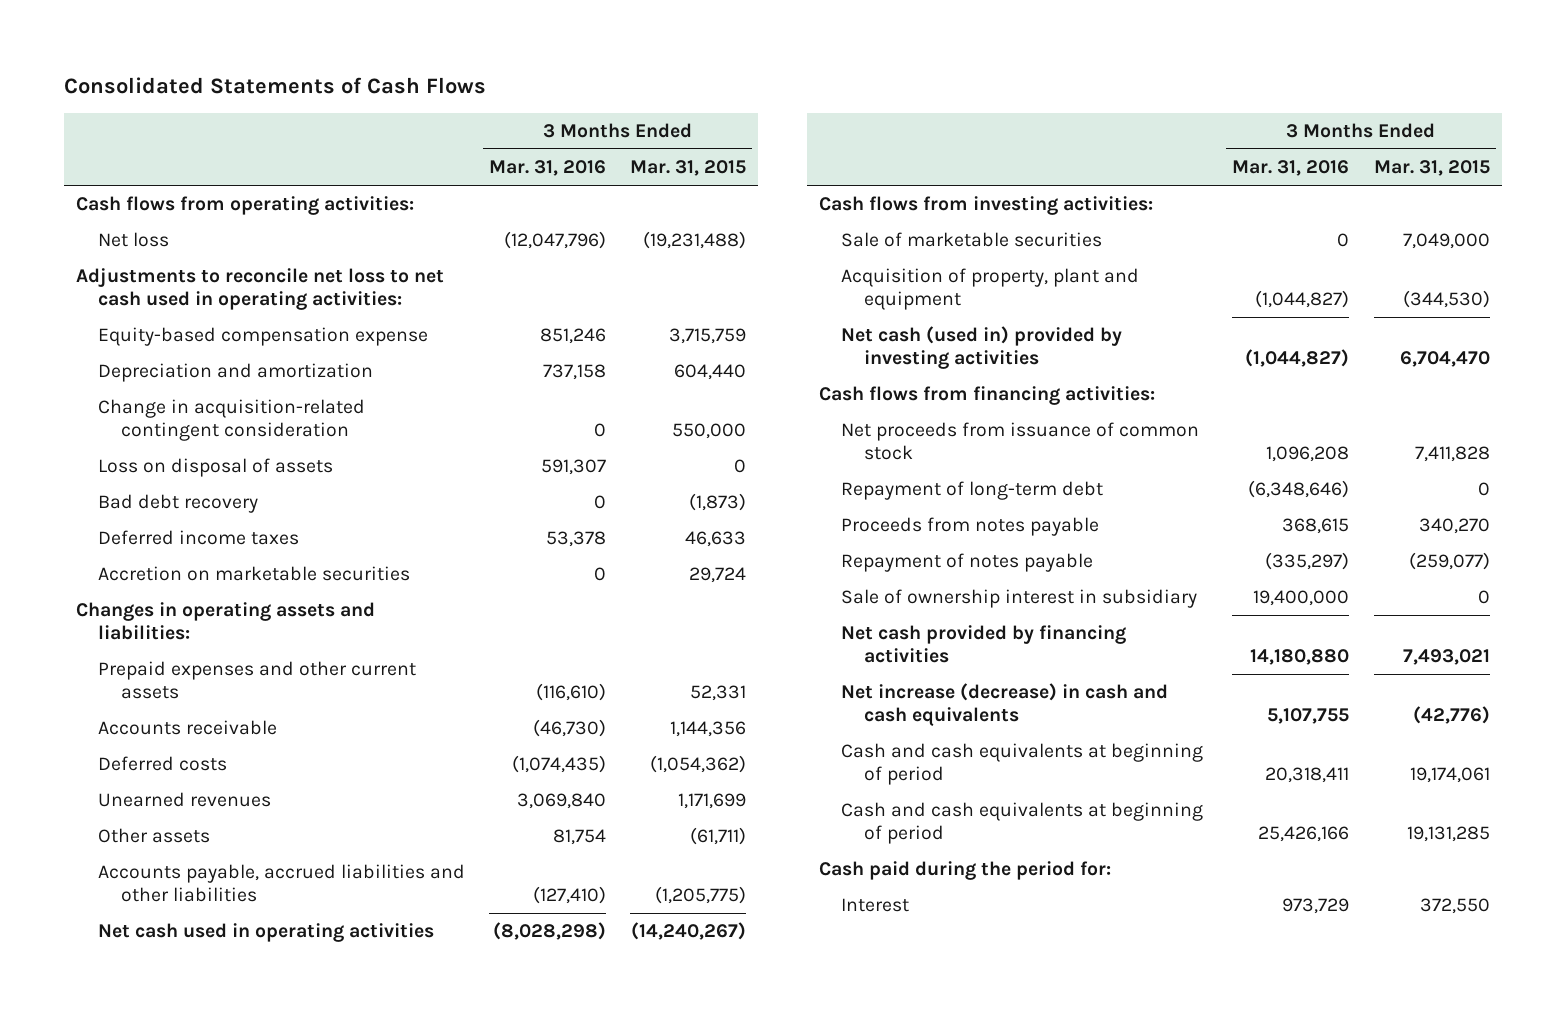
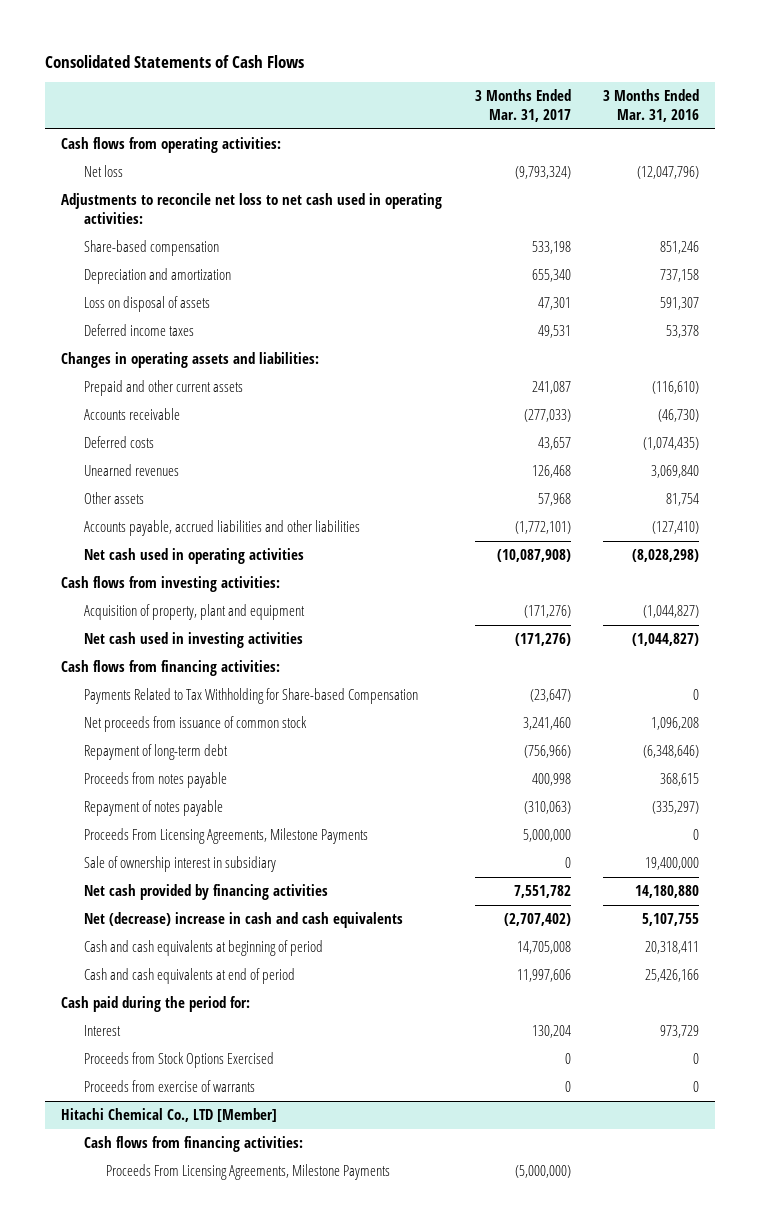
[630,160,747,177] Mar. 31, 2015 -> none
none -> [474,89,571,122] 3 Months Ended Mar. 31, 2017
[98,327,429,347] Equity-based compensation expense -> [83,240,219,257] Share-based compensation
[98,399,366,442] Change in acquisition-related contingent consideration -> none
[98,494,259,514] Bad debt recovery -> none
[98,566,411,582] Accretion on marketable securities -> none
[98,661,417,700] Prepaid expenses and other current assets -> [83,380,243,397] Prepaid and other current assets
[841,232,1103,248] Sale of marketable securities -> none
[841,326,1123,370] Net cash (used in) provided by investing activities -> [83,632,303,649] Net cash used in investing activities
none -> [83,688,418,705] Payments Related to Tax Withholding for Share-based Compensation
none -> [83,828,368,845] Proceeds From Licensing Agreements, Milestone Payments
[841,683,1169,727] Net increase (decrease) in cash and cash equivalents -> [83,912,403,929] Net (decrease) increase in cash and cash equivalents
[841,802,1204,845] Cash and cash equivalents at beginning of period -> [83,968,295,985] Cash and cash equivalents at end of period
none -> [83,1052,274,1069] Proceeds from Stock Options Exercised
none -> [83,1080,255,1093] Proceeds from exercise of warrants
none -> [61,1108,278,1123] Hitachi Chemical Co., LTD [Member]
none -> [83,1136,303,1153] Cash flows from financing activities:
none -> [106,1164,391,1181] Proceeds From Licensing Agreements, Milestone Payments

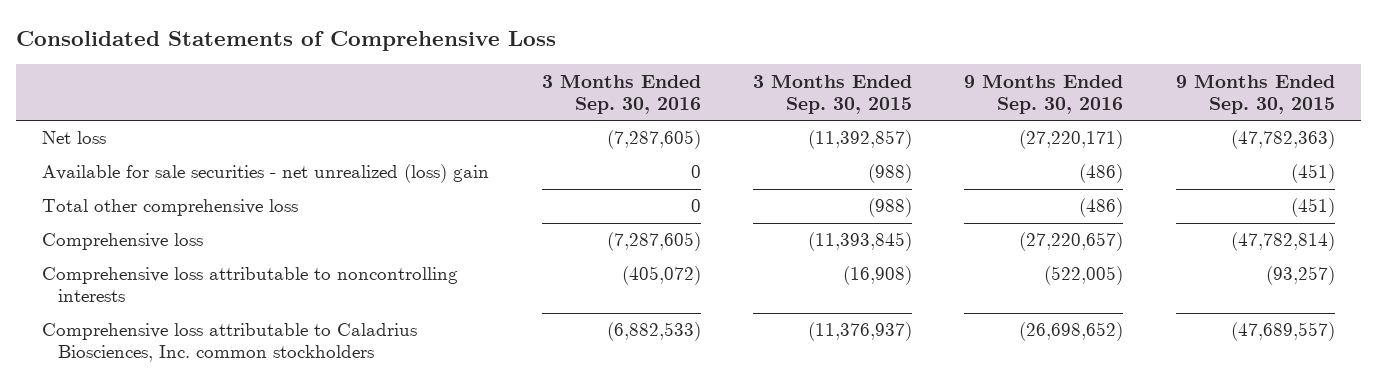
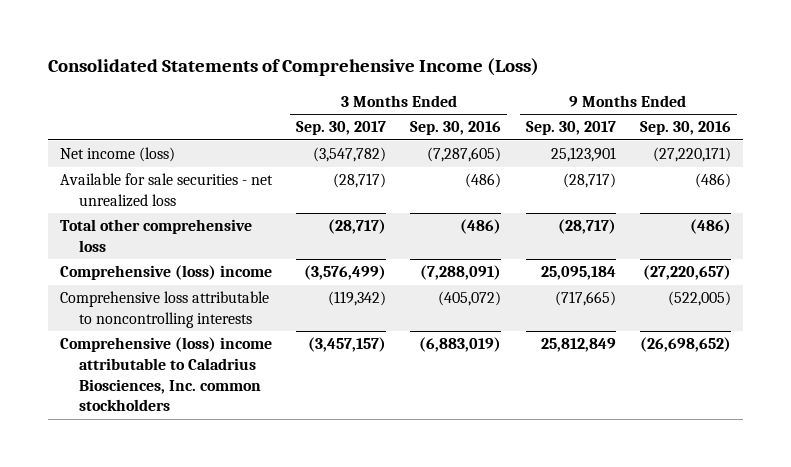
[16,30,557,51] Consolidated Statements of Comprehensive Loss -> [47,58,539,77] Consolidated Statements of Comprehensive Income (Loss)
[753,73,913,114] 3 Months Ended Sep. 30, 2015 -> none
[1175,73,1335,114] 9 Months Ended Sep. 30, 2015 -> none
none -> [296,121,387,136] Sep. 30, 2017
none -> [525,121,616,136] Sep. 30, 2017
[42,131,107,145] Net loss -> [59,147,175,163] Net income (loss)
[42,164,490,184] Available for sale securities - net unrealized (loss) gain -> [59,173,273,207] Available for sale securities - net unrealized loss
[690,165,701,179] 0 -> [465,173,502,189] (486)
[690,199,701,213] 0 -> [460,219,502,235] (486)
[42,233,204,251] Comprehensive loss -> [59,265,272,281] Comprehensive (loss) income
[606,232,701,252] (7,287,605) -> [420,265,502,281] (7,288,091)
[42,323,418,363] Comprehensive loss attributable to Caladrius Biosciences, Inc. common stockholders -> [59,337,272,412] Comprehensive (loss) income attributable to Caladrius Biosciences, Inc. common stockholders
[606,322,701,342] (6,882,533) -> [419,337,502,353] (6,883,019)

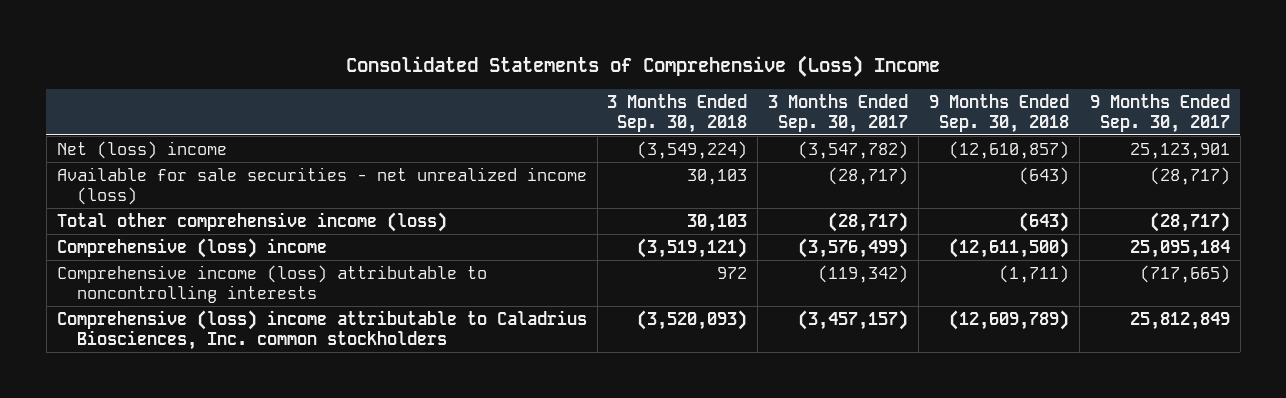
[47,58,539,77] Consolidated Statements of Comprehensive Income (Loss) -> [346,55,941,78] Consolidated Statements of Comprehensive (Loss) Income
[410,121,502,136] Sep. 30, 2016 -> none
[639,121,731,136] Sep. 30, 2016 -> none
none -> [607,93,748,133] 3 Months Ended Sep. 30, 2018
none -> [928,93,1069,133] 9 Months Ended Sep. 30, 2018
[59,147,175,163] Net income (loss) -> [56,140,227,159] Net (loss) income
[59,173,273,207] Available for sale securities - net unrealized loss -> [56,166,587,205] Available for sale securities - net unrealized income (loss)
[59,219,252,252] Total other comprehensive loss -> [56,211,447,232] Total other comprehensive income (loss)
[59,291,269,328] Comprehensive loss attributable to noncontrolling interests -> [56,264,487,303] Comprehensive income (loss) attributable to noncontrolling interests

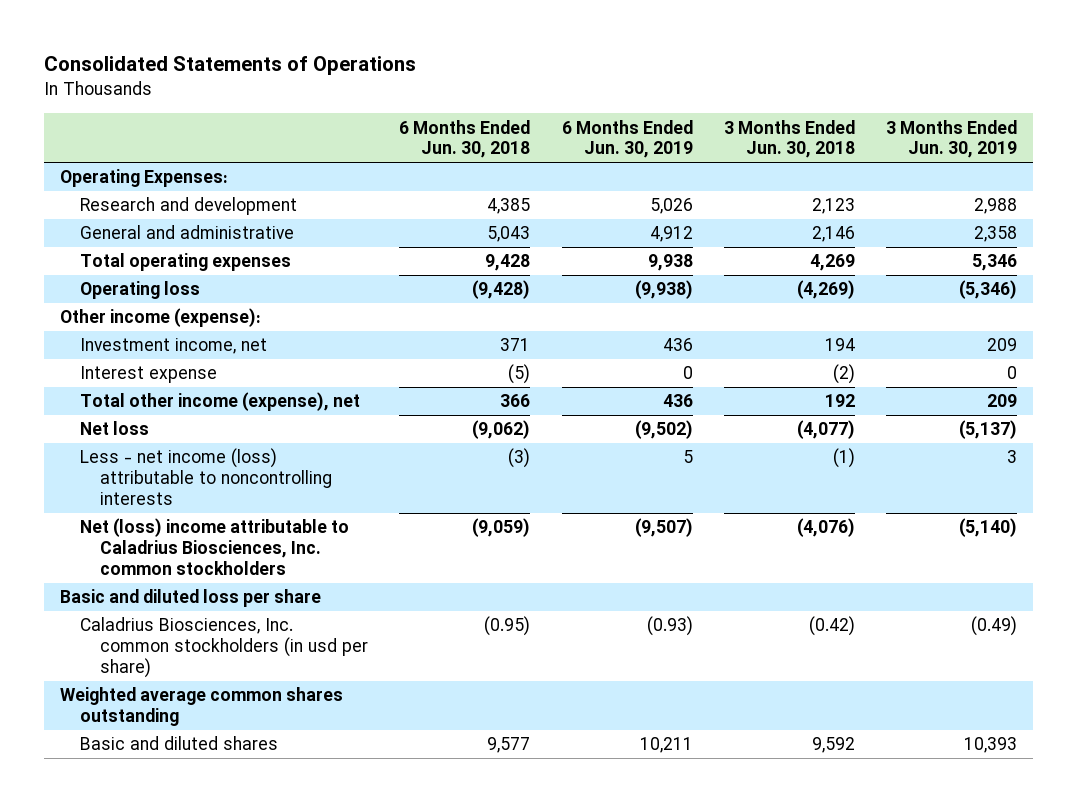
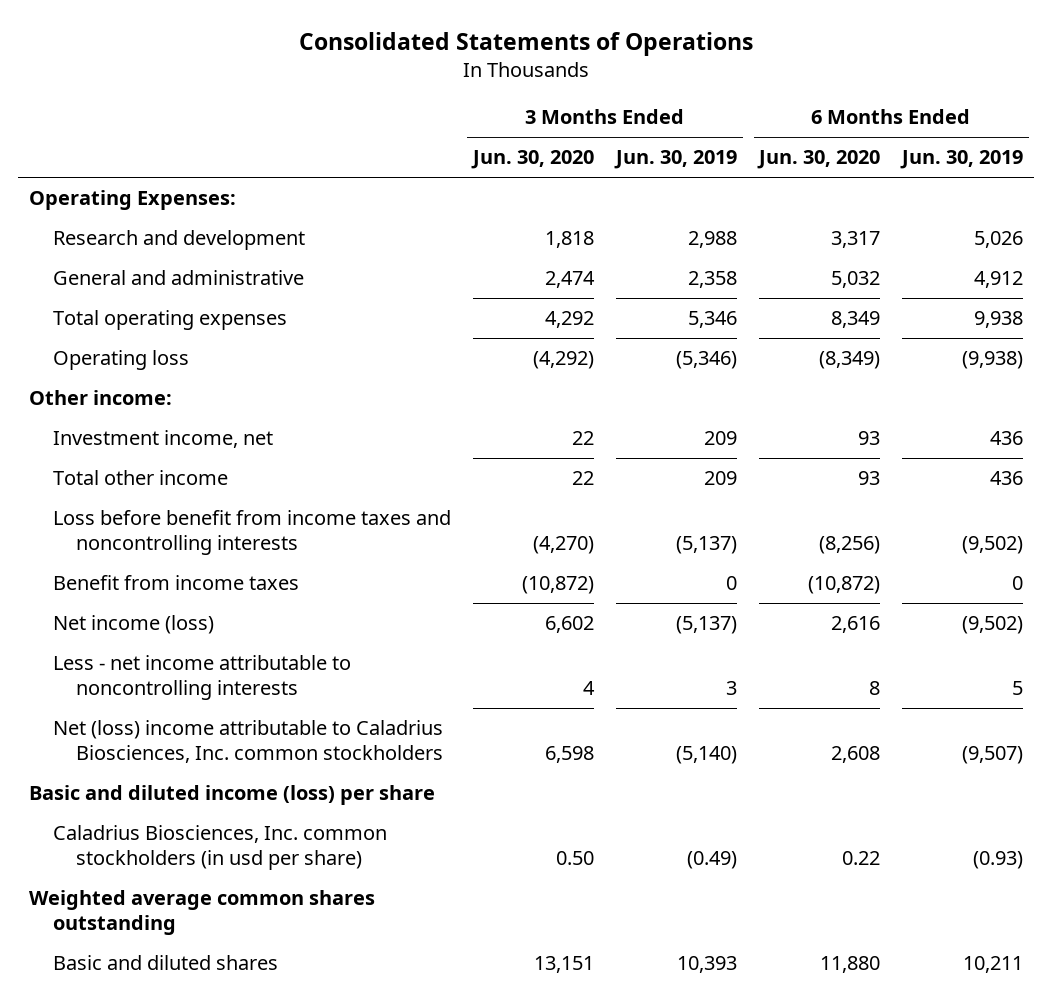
[399,119,531,159] 6 Months Ended Jun. 30, 2018 -> none
[723,119,855,159] 3 Months Ended Jun. 30, 2018 -> none
none -> [470,150,594,170] Jun. 30, 2020
none -> [757,150,881,170] Jun. 30, 2020
[59,308,261,328] Other income (expense): -> [29,390,173,406] Other income:
[79,366,217,384] Interest expense -> none
[79,392,360,412] Total other income (expense), net -> [52,470,228,486] Total other income
none -> [52,510,451,555] Loss before benefit from income taxes and noncontrolling interests
none -> [52,575,299,591] Benefit from income taxes
[79,421,149,436] Net loss -> [52,615,214,635] Net income (loss)
[79,448,332,505] Less - net income (loss) attributable to noncontrolling interests -> [52,655,351,700] Less - net income attributable to noncontrolling interests
[59,589,321,608] Basic and diluted loss per share -> [29,785,436,806] Basic and diluted income (loss) per share

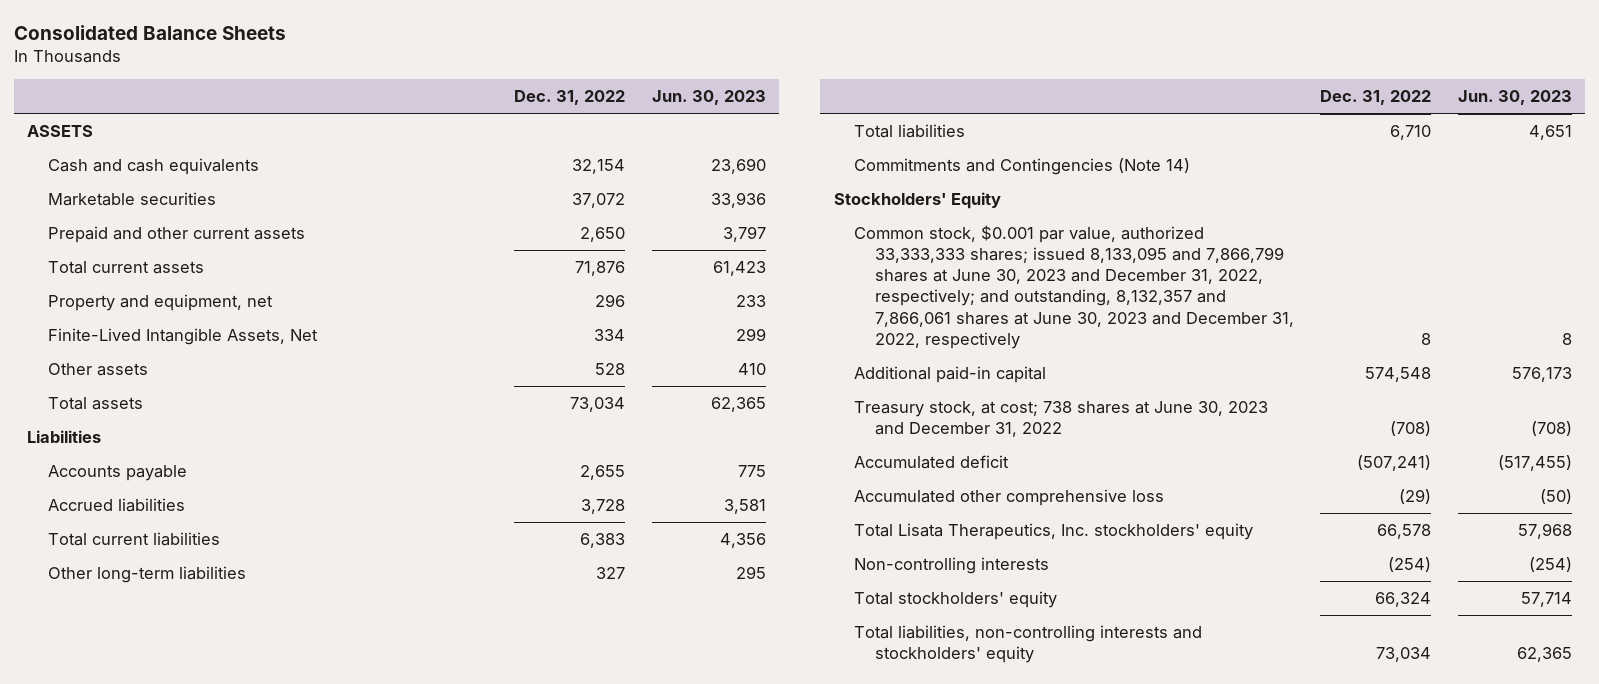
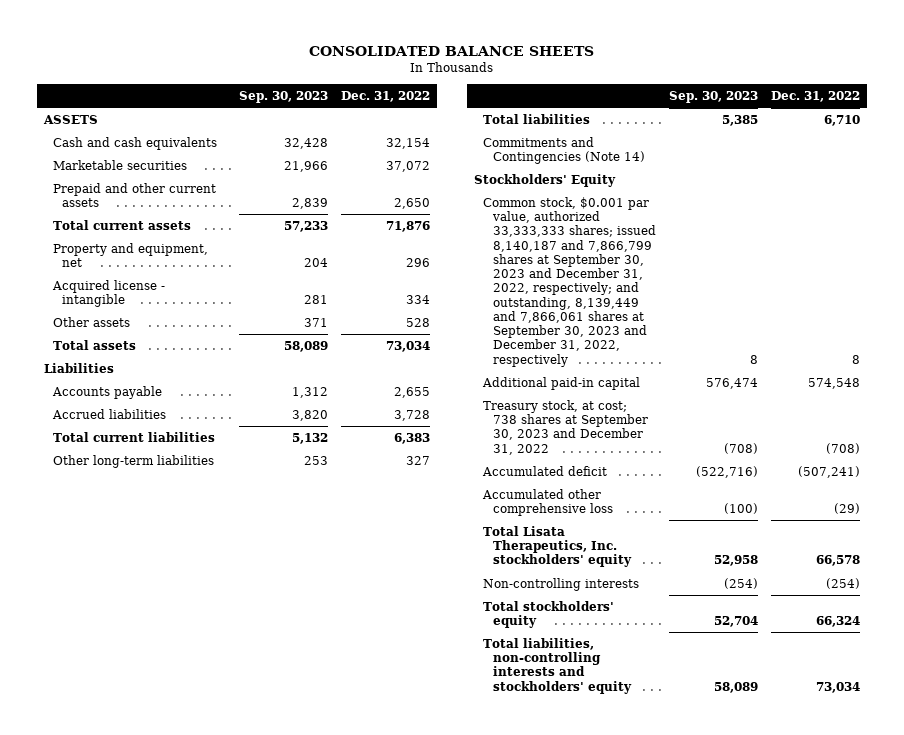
[14,24,287,40] Consolidated Balance Sheets -> [308,45,594,56] CONSOLIDATED BALANCE SHEETS
[651,90,766,106] Jun. 30, 2023 -> none
none -> [238,91,328,104] Sep. 30, 2023
[47,328,318,346] Finite-Lived Intangible Assets, Net -> [51,279,165,308] Acquired license - intangible
[854,225,1294,349] Common stock, $0.001 par value, authorized 33,333,333 shares; issued 8,133,095 and 7,866,799 shares at June 30, 2023 and December 31, 2022, respectively; and outstanding, 8,132,357 and 7,866,061 shares at June 30, 2023 and December 31, 2022, respectively -> [483,196,656,367] Common stock, $0.001 par value, authorized 33,333,333 shares; issued 8,140,187 and 7,866,799 shares at September 30, 2023 and December 31, 2022, respectively; and outstanding, 8,139,449 and 7,866,061 shares at September 30, 2023 and December 31, 2022, respectively
[854,401,1269,438] Treasury stock, at cost; 738 shares at June 30, 2023 and December 31, 2022 -> [483,399,648,455] Treasury stock, at cost; 738 shares at September 30, 2023 and December 31, 2022

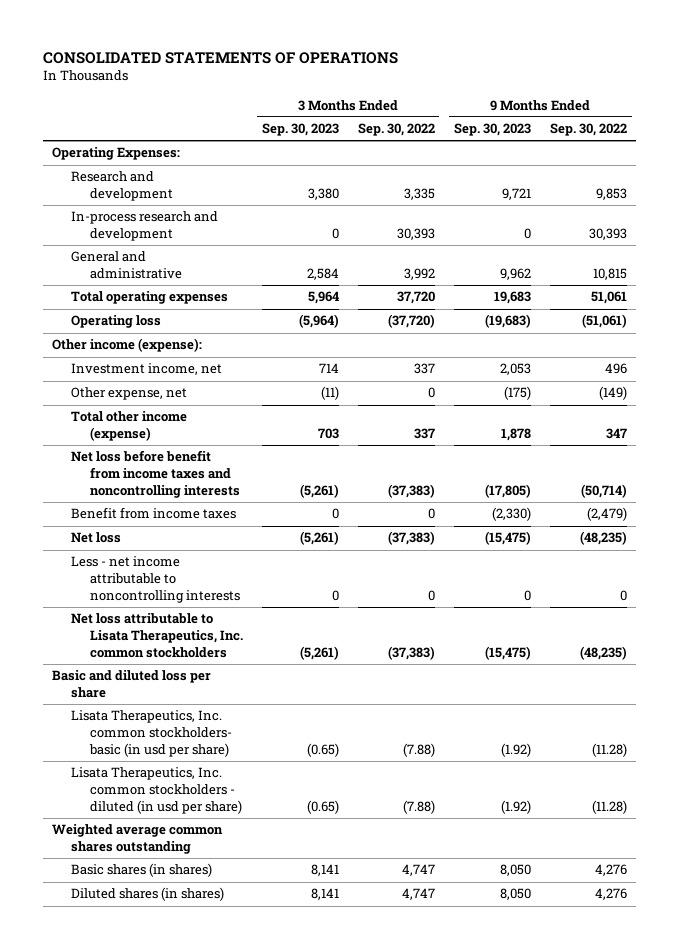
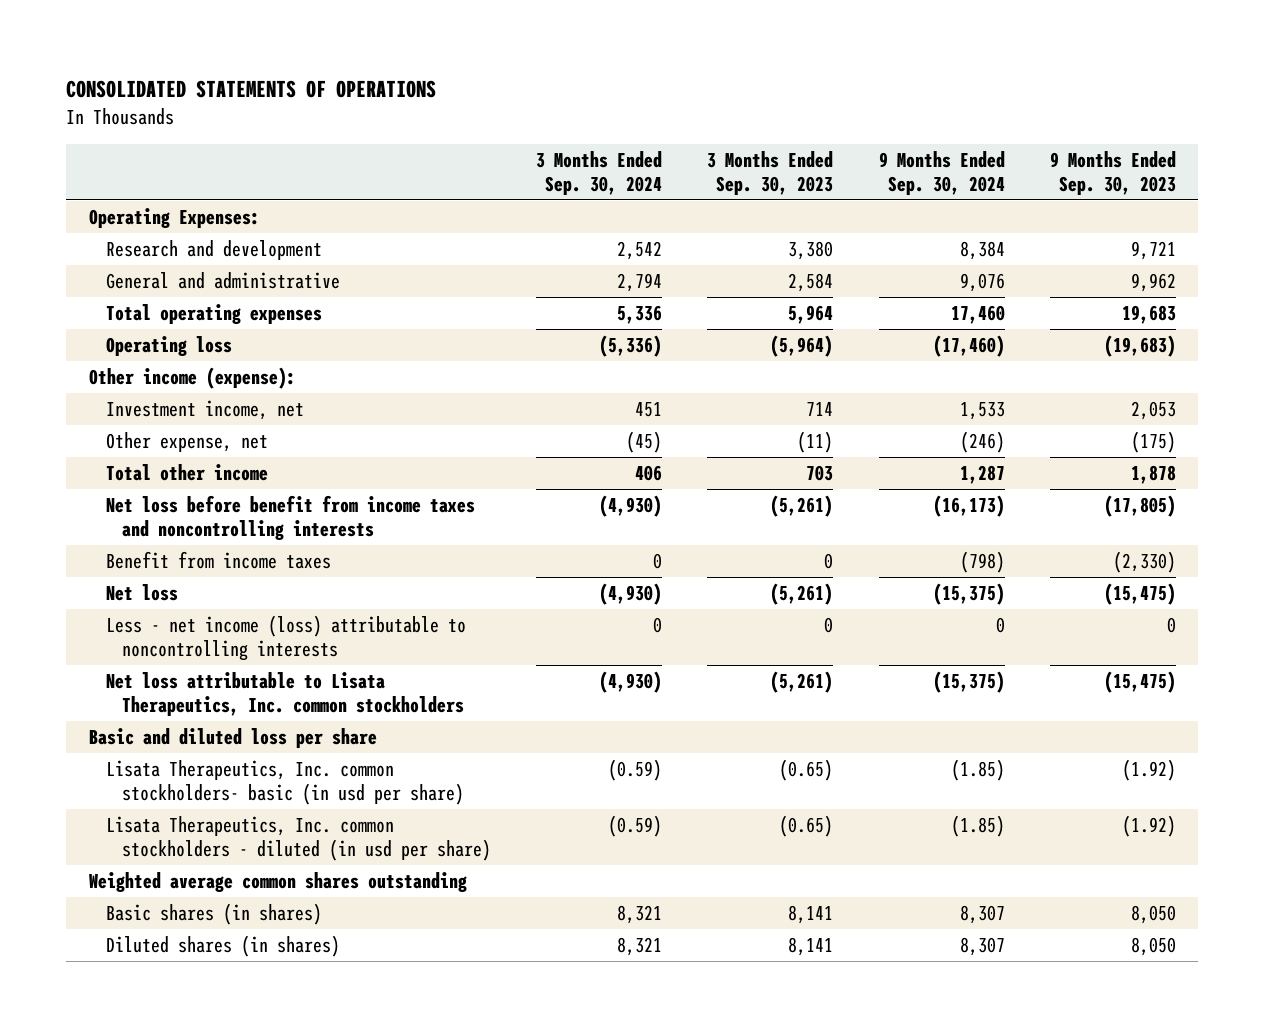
[357,123,435,137] Sep. 30, 2022 -> none
[549,123,627,137] Sep. 30, 2022 -> none
none -> [536,150,663,195] 3 Months Ended Sep. 30, 2024
none -> [878,150,1005,195] 9 Months Ended Sep. 30, 2024
[70,211,218,241] In-process research and development -> none
[70,411,187,441] Total other income (expense) -> [105,463,268,481] Total other income
[70,556,240,603] Less - net income attributable to noncontrolling interests -> [105,614,466,661] Less - net income (loss) attributable to noncontrolling interests

